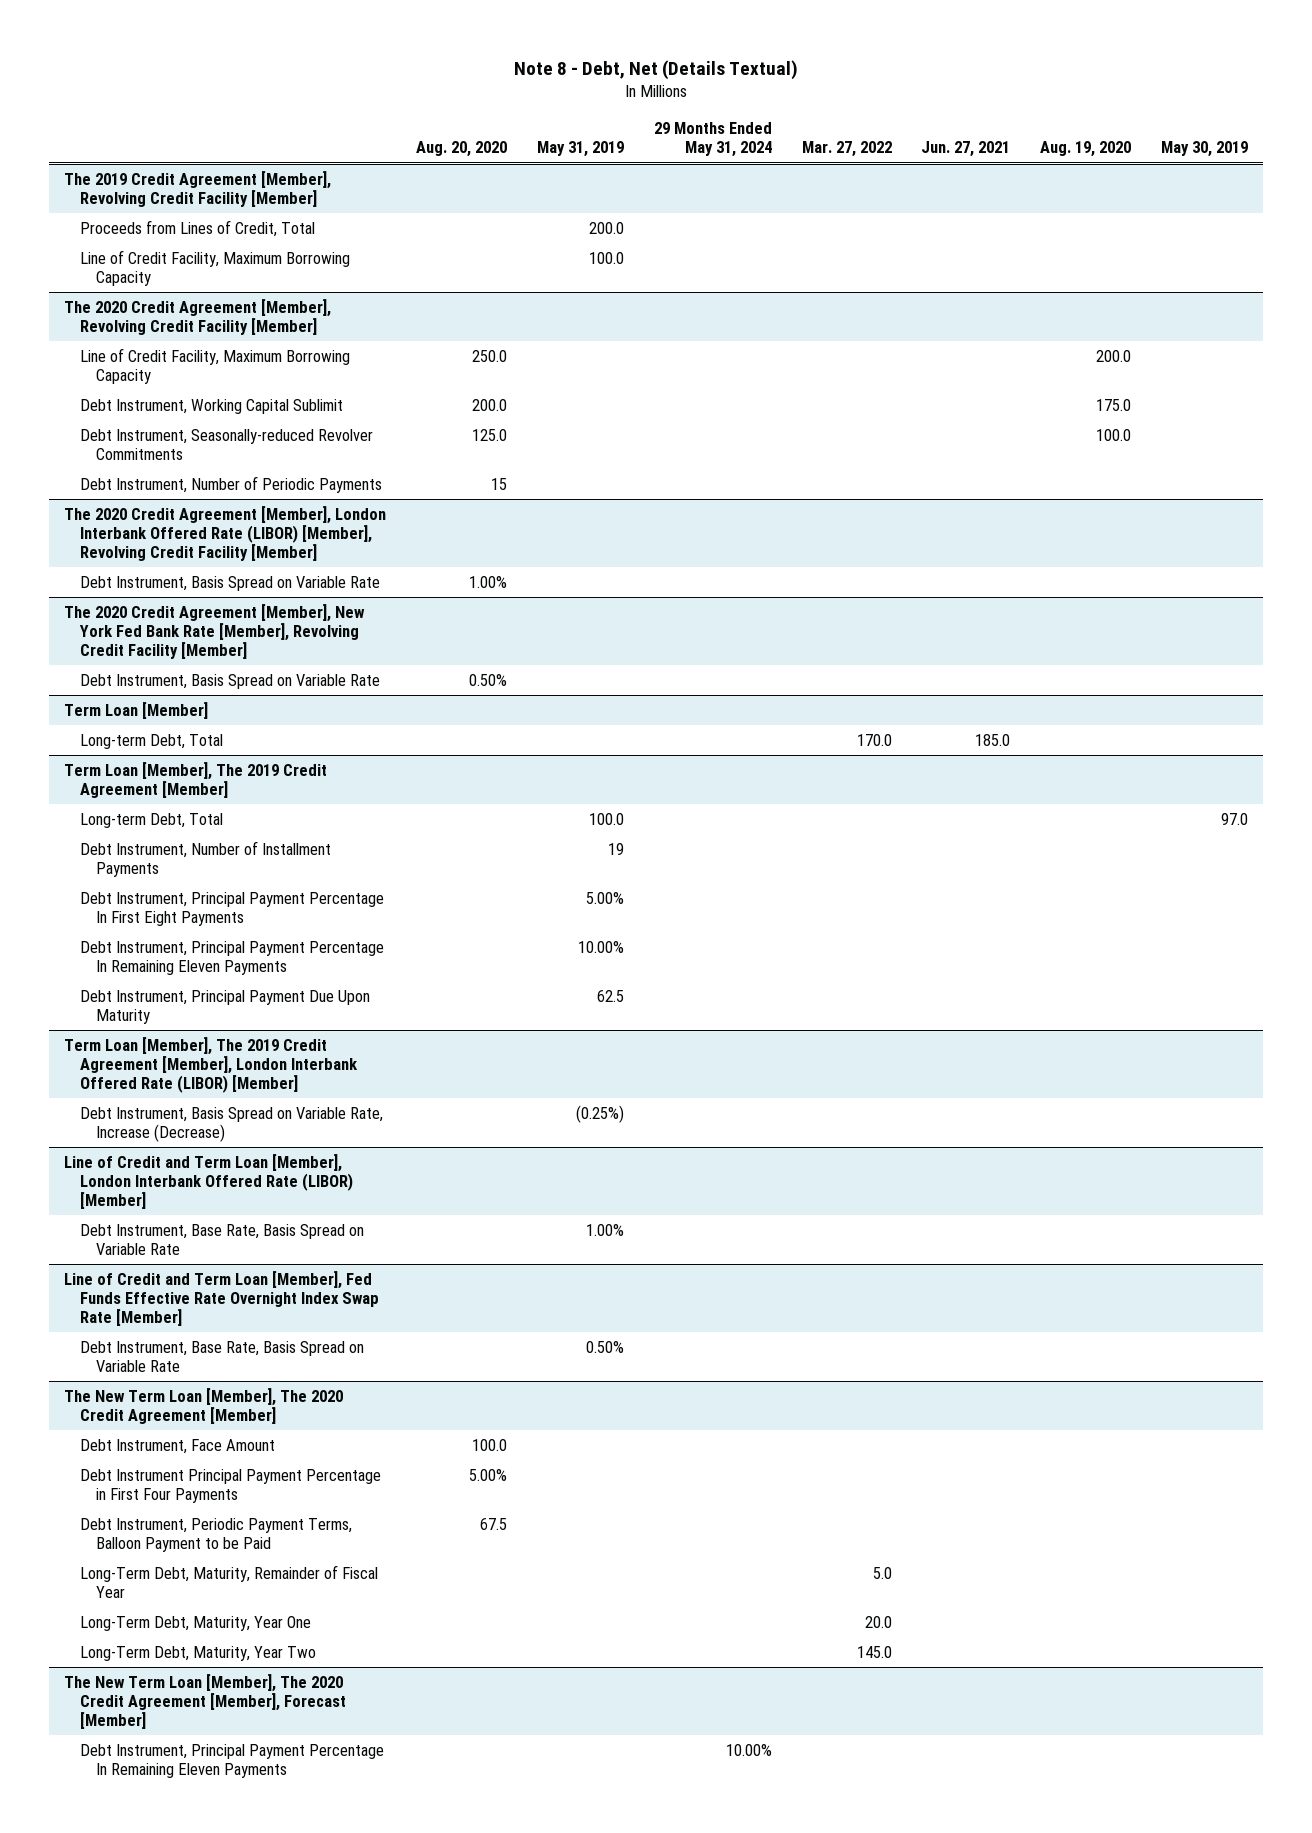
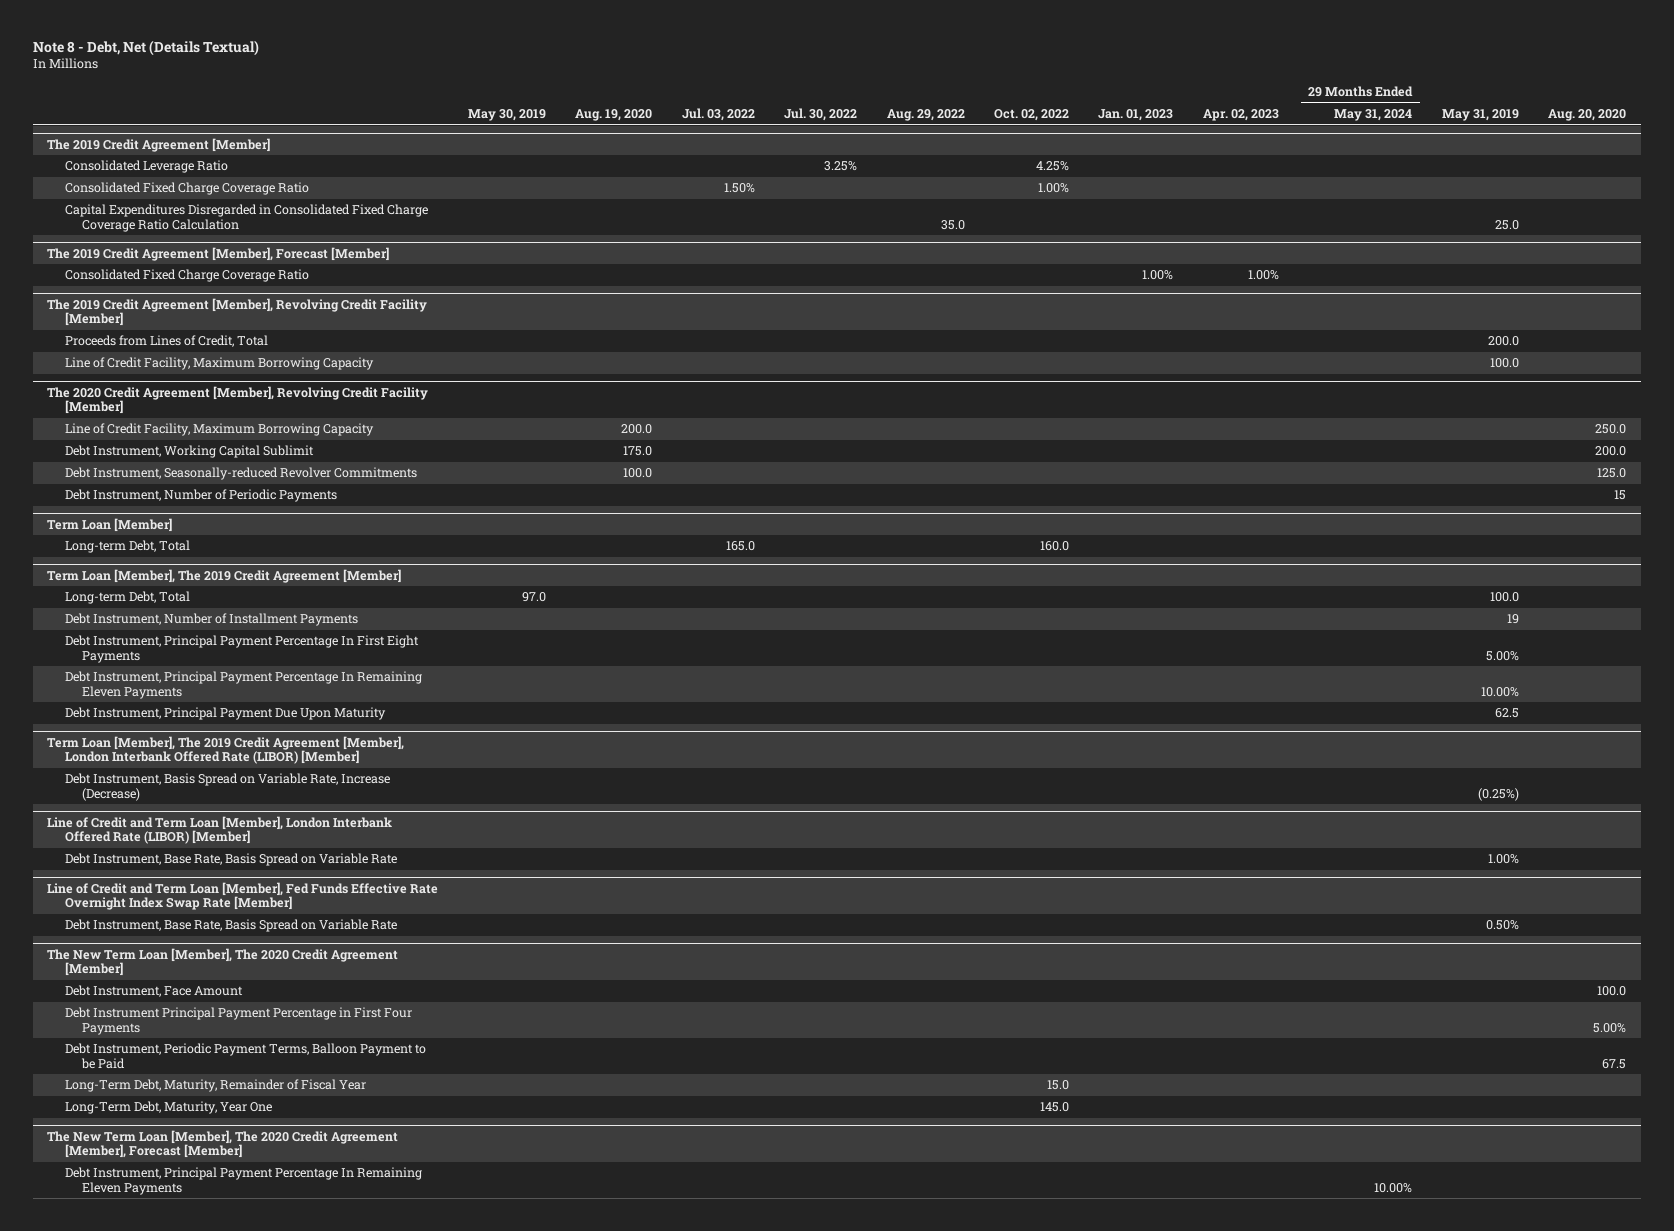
[801,141,892,158] Mar. 27, 2022 -> none
[921,141,1011,158] Jun. 27, 2021 -> none
none -> [681,108,755,122] Jul. 03, 2022
none -> [784,108,858,122] Jul. 30, 2022
none -> [886,109,965,122] Aug. 29, 2022
none -> [994,109,1070,122] Oct. 02, 2022
none -> [1098,109,1174,122] Jan. 01, 2023
none -> [1202,109,1279,122] Apr. 02, 2023
none -> [47,137,271,152] The 2019 Credit Agreement [Member]
none -> [64,160,228,174] Consolidated Leverage Ratio
none -> [64,182,309,196] Consolidated Fixed Charge Coverage Ratio
none -> [64,204,428,232] Capital Expenditures Disregarded in Consolidated Fixed Charge Coverage Ratio Calculation
none -> [47,246,390,261] The 2019 Credit Agreement [Member], Forecast [Member]
none -> [64,269,309,283] Consolidated Fixed Charge Coverage Ratio
[64,505,387,562] The 2020 Credit Agreement [Member], London Interbank Offered Rate (LIBOR) [Member], Revolving Credit Facility [Member] -> none
[80,575,381,591] Debt Instrument, Basis Spread on Variable Rate -> none
[64,603,366,660] The 2020 Credit Agreement [Member], New York Fed Bank Rate [Member], Revolving Credit Facility [Member] -> none
[80,673,381,689] Debt Instrument, Basis Spread on Variable Rate -> none
[80,1645,317,1661] Long-Term Debt, Maturity, Year Two -> none

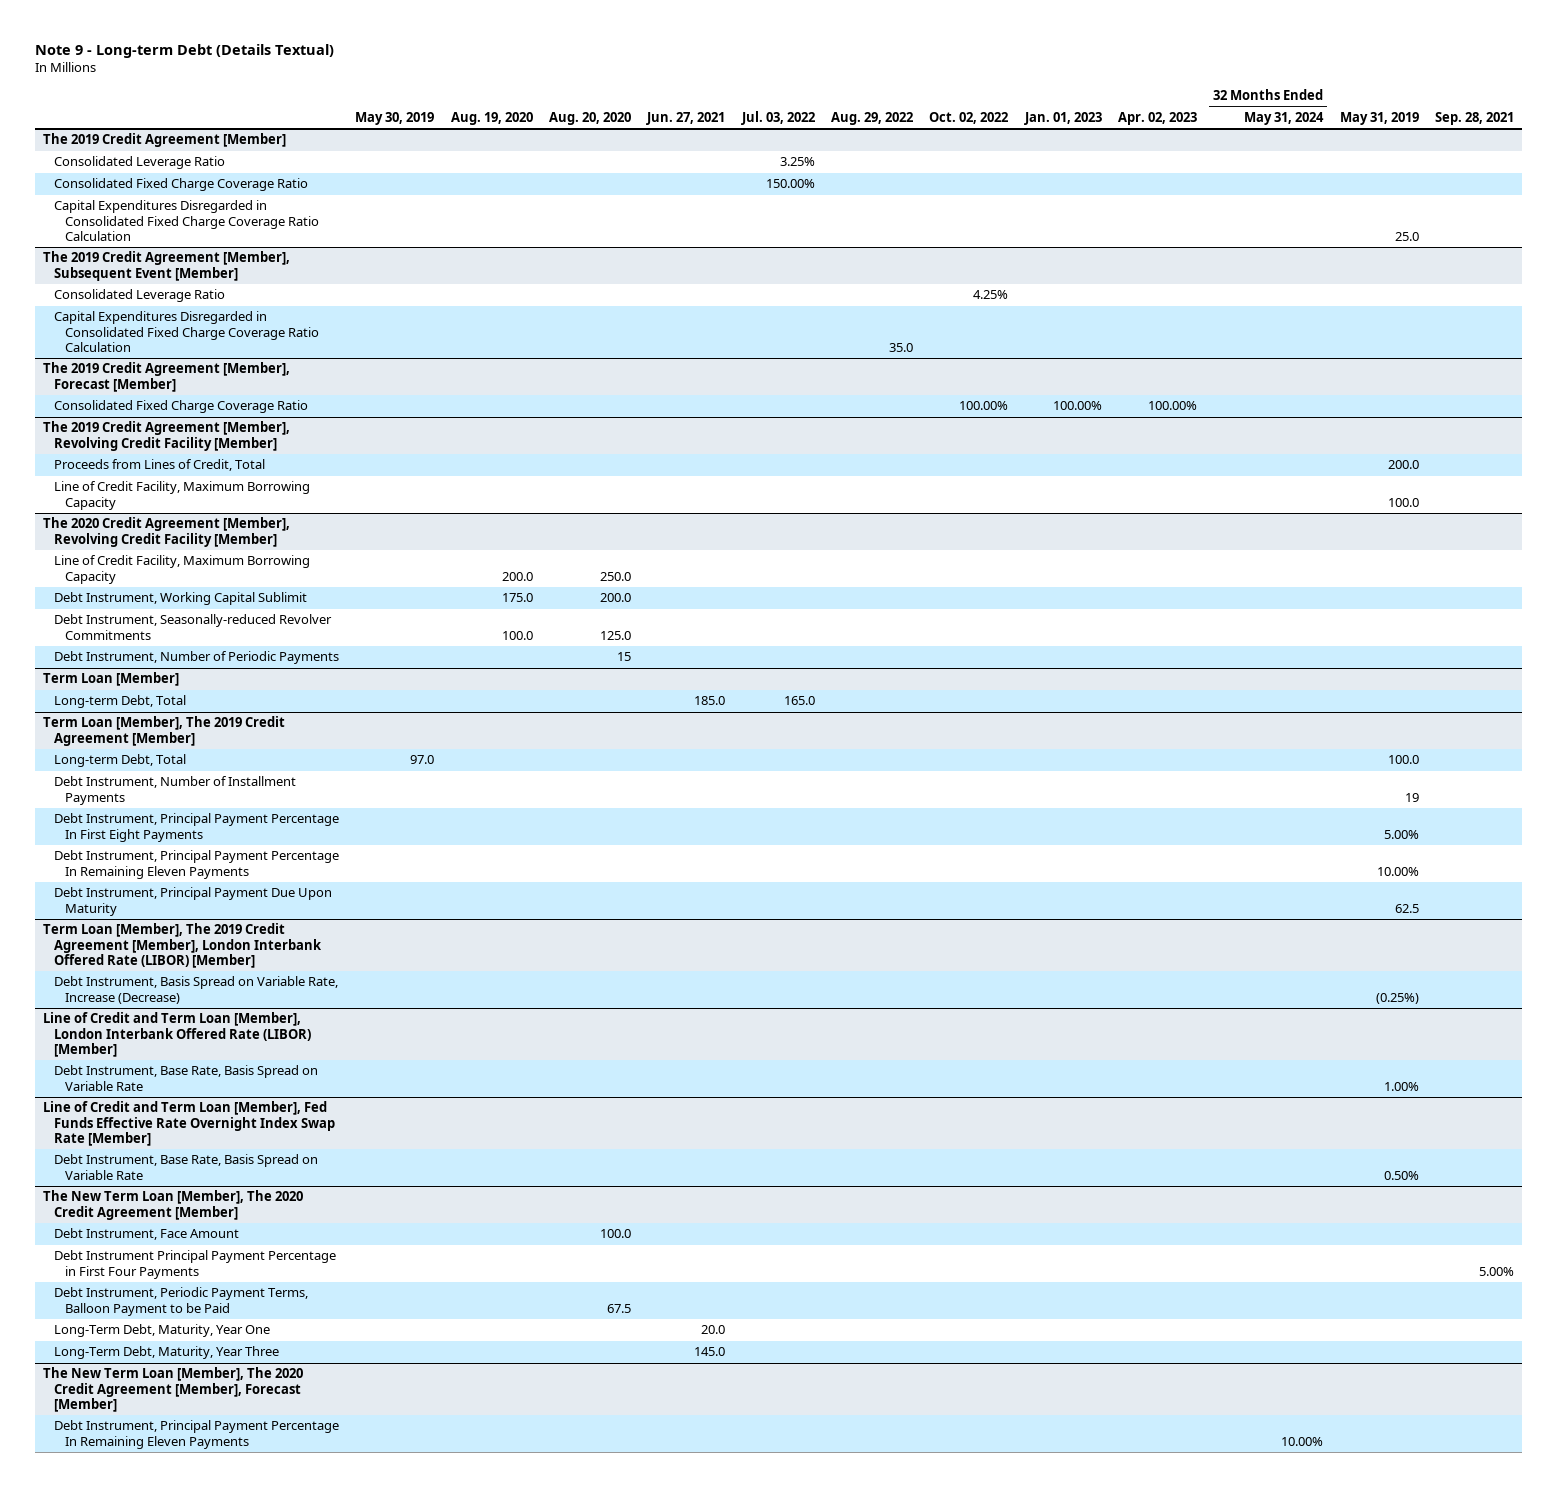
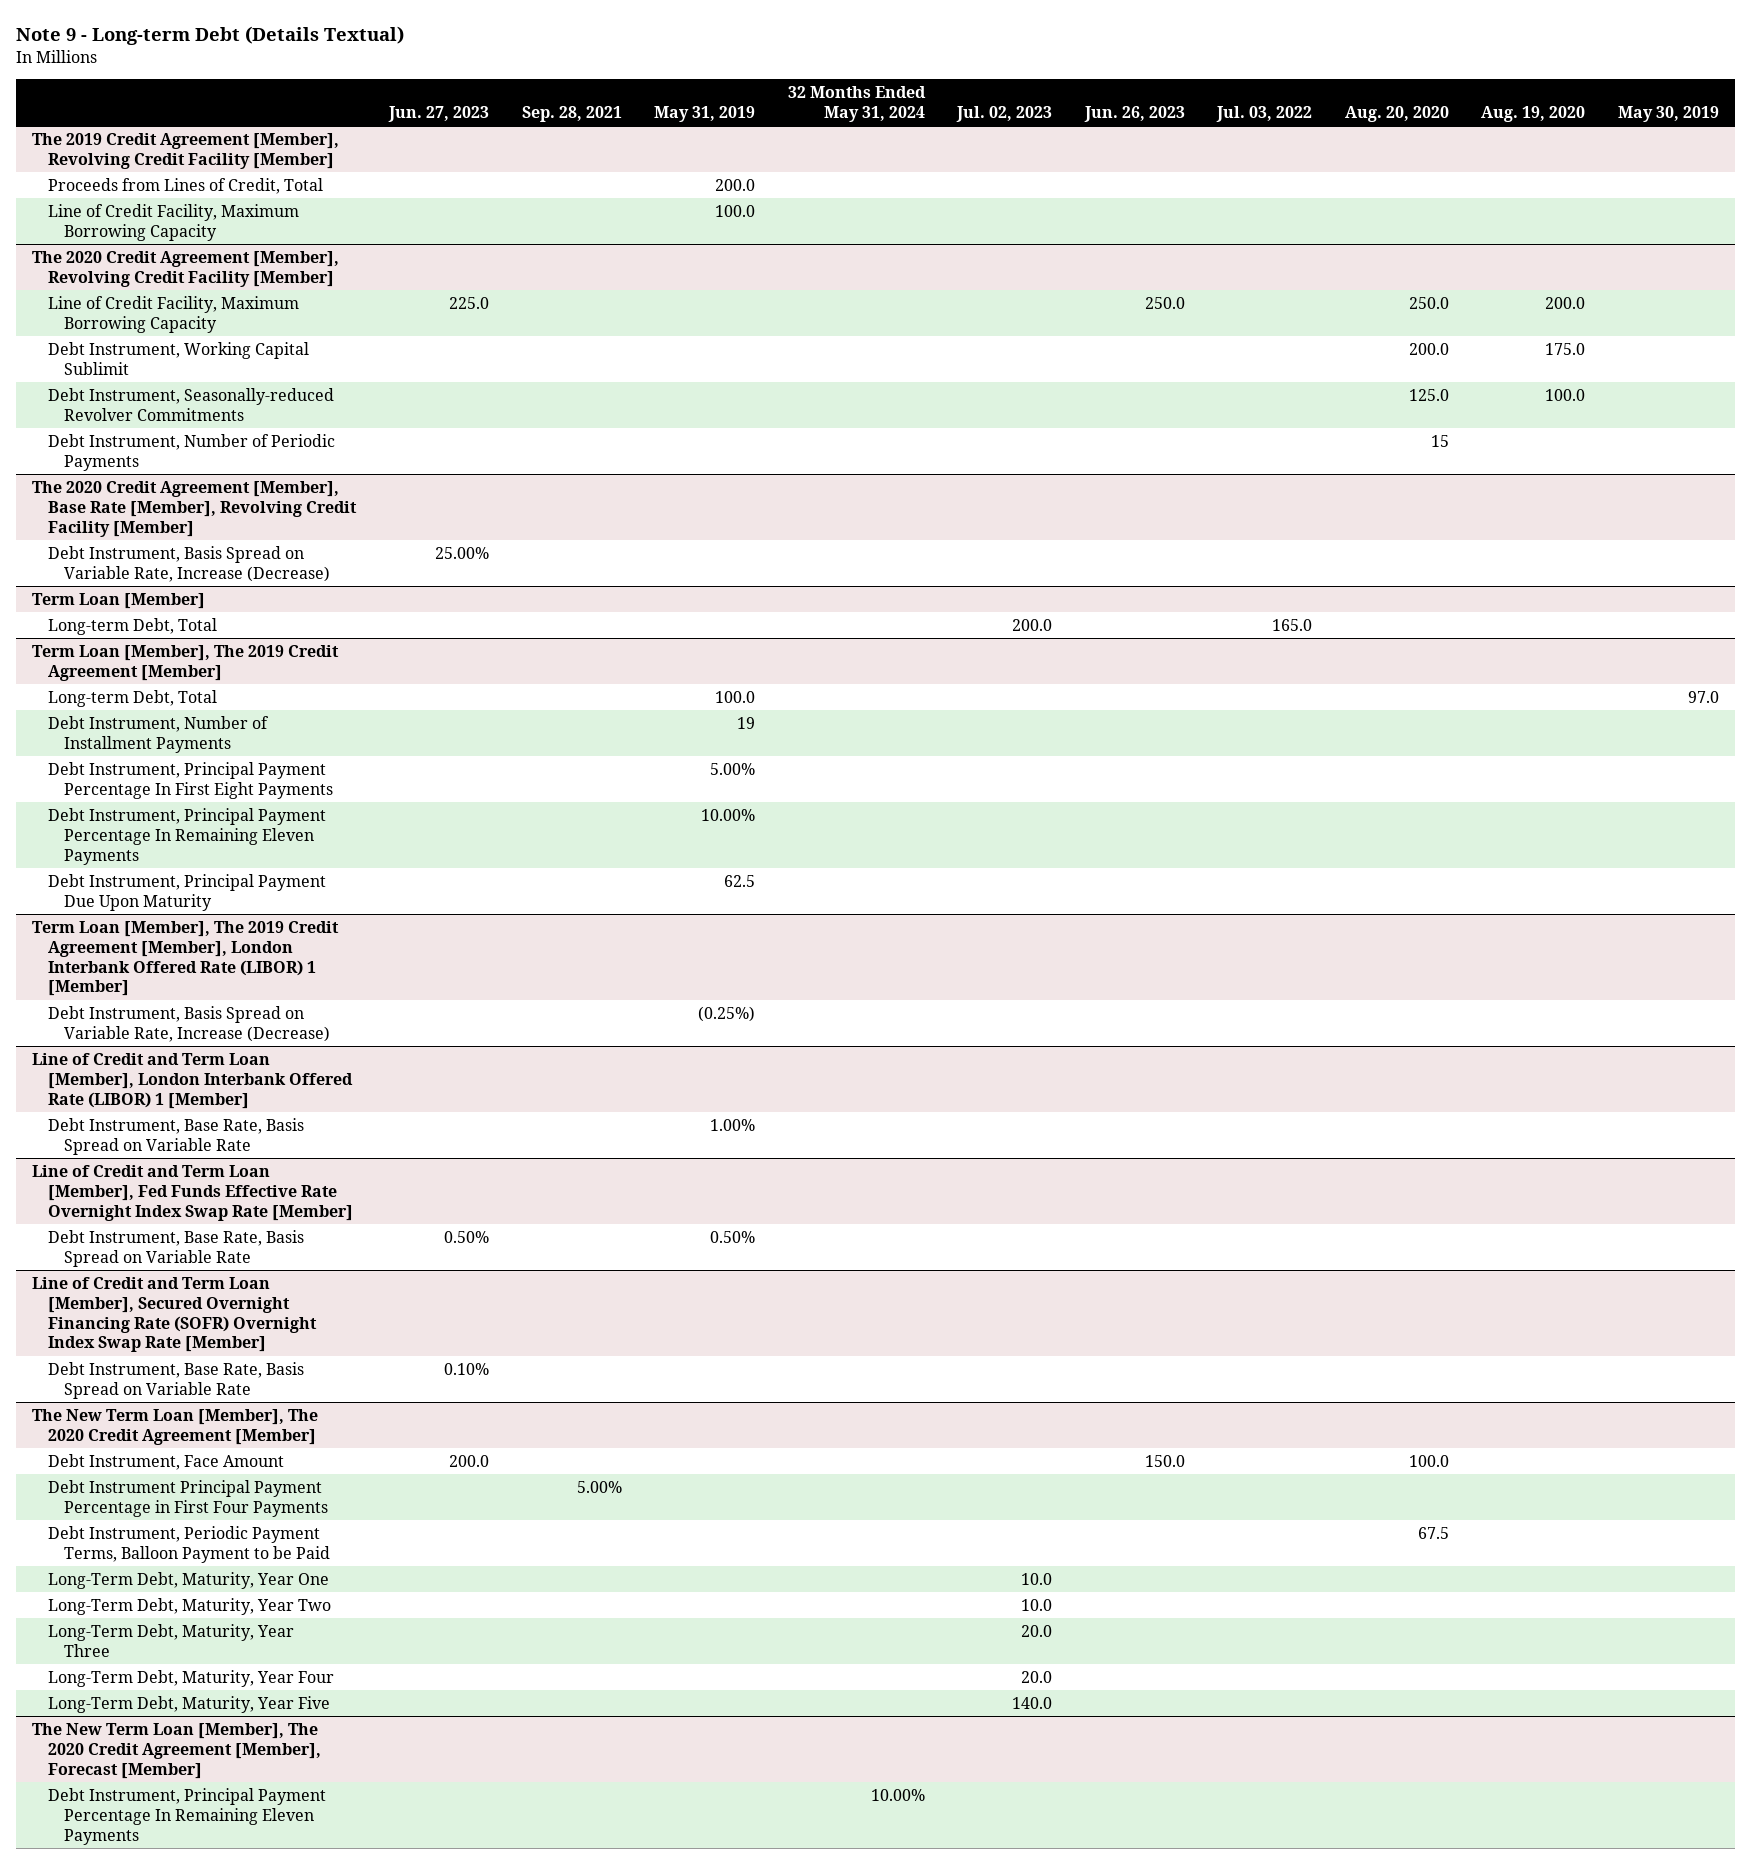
[646,112,726,126] Jun. 27, 2021 -> none
[830,112,913,126] Aug. 29, 2022 -> none
[929,112,1009,125] Oct. 02, 2022 -> none
[1023,112,1102,126] Jan. 01, 2023 -> none
[1117,112,1197,126] Apr. 02, 2023 -> none
none -> [388,106,490,123] Jun. 27, 2023
none -> [956,106,1053,123] Jul. 02, 2023
none -> [1083,106,1185,123] Jun. 26, 2023
[43,133,287,148] The 2019 Credit Agreement [Member] -> none
[53,156,225,170] Consolidated Leverage Ratio -> none
[53,178,308,192] Consolidated Fixed Charge Coverage Ratio -> none
[53,200,319,241] Capital Expenditures Disregarded in Consolidated Fixed Charge Coverage Ratio Calculation -> none
[43,251,291,281] The 2019 Credit Agreement [Member], Subsequent Event [Member] -> none
[53,289,225,303] Consolidated Leverage Ratio -> none
[53,311,319,352] Capital Expenditures Disregarded in Consolidated Fixed Charge Coverage Ratio Calculation -> none
[43,362,291,392] The 2019 Credit Agreement [Member], Forecast [Member] -> none
[53,400,308,414] Consolidated Fixed Charge Coverage Ratio -> none
none -> [32,481,358,537] The 2020 Credit Agreement [Member], Base Rate [Member], Revolving Credit Facility [Member]
none -> [48,546,331,582] Debt Instrument, Basis Spread on Variable Rate, Increase (Decrease)
[43,923,322,968] Term Loan [Member], The 2019 Credit Agreement [Member], London Interbank Offered Rate (LIBOR) [Member] -> [32,921,340,997] Term Loan [Member], The 2019 Credit Agreement [Member], London Interbank Offered Rate (LIBOR) 1 [Member]
[43,1012,311,1057] Line of Credit and Term Loan [Member], London Interbank Offered Rate (LIBOR) [Member] -> [32,1053,354,1109] Line of Credit and Term Loan [Member], London Interbank Offered Rate (LIBOR) 1 [Member]
none -> [32,1277,318,1353] Line of Credit and Term Loan [Member], Secured Overnight Financing Rate (SOFR) Overnight Index Swap Rate [Member]
none -> [48,1362,305,1399] Debt Instrument, Base Rate, Basis Spread on Variable Rate
none -> [48,1598,332,1616] Long-Term Debt, Maturity, Year Two
none -> [48,1670,335,1688] Long-Term Debt, Maturity, Year Four
none -> [48,1696,331,1714] Long-Term Debt, Maturity, Year Five

